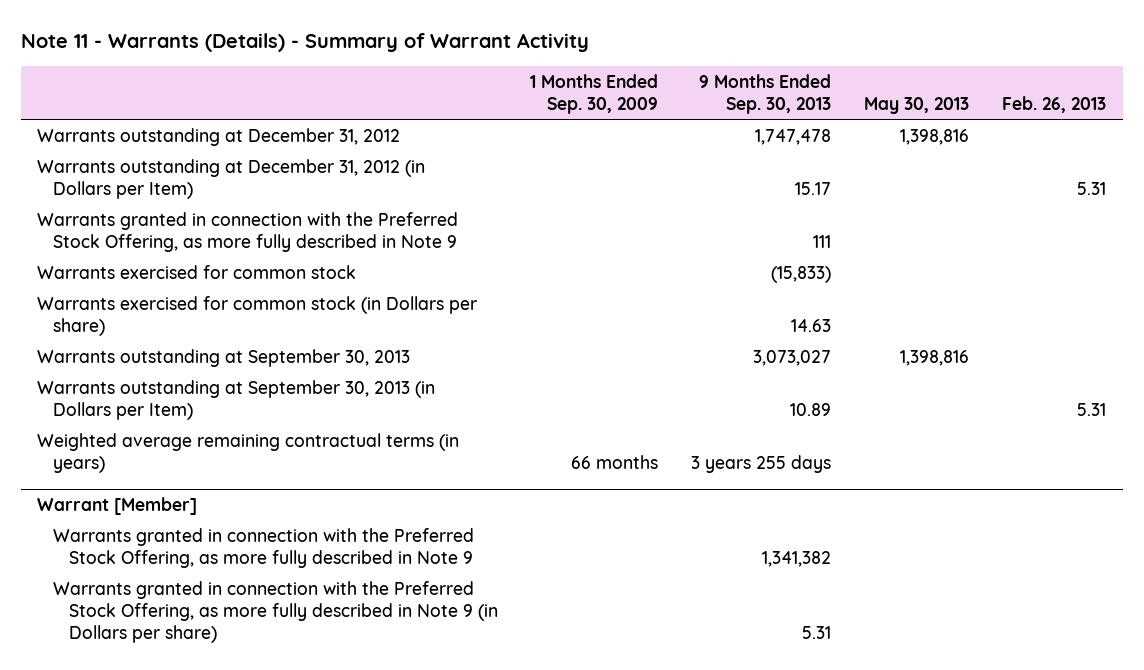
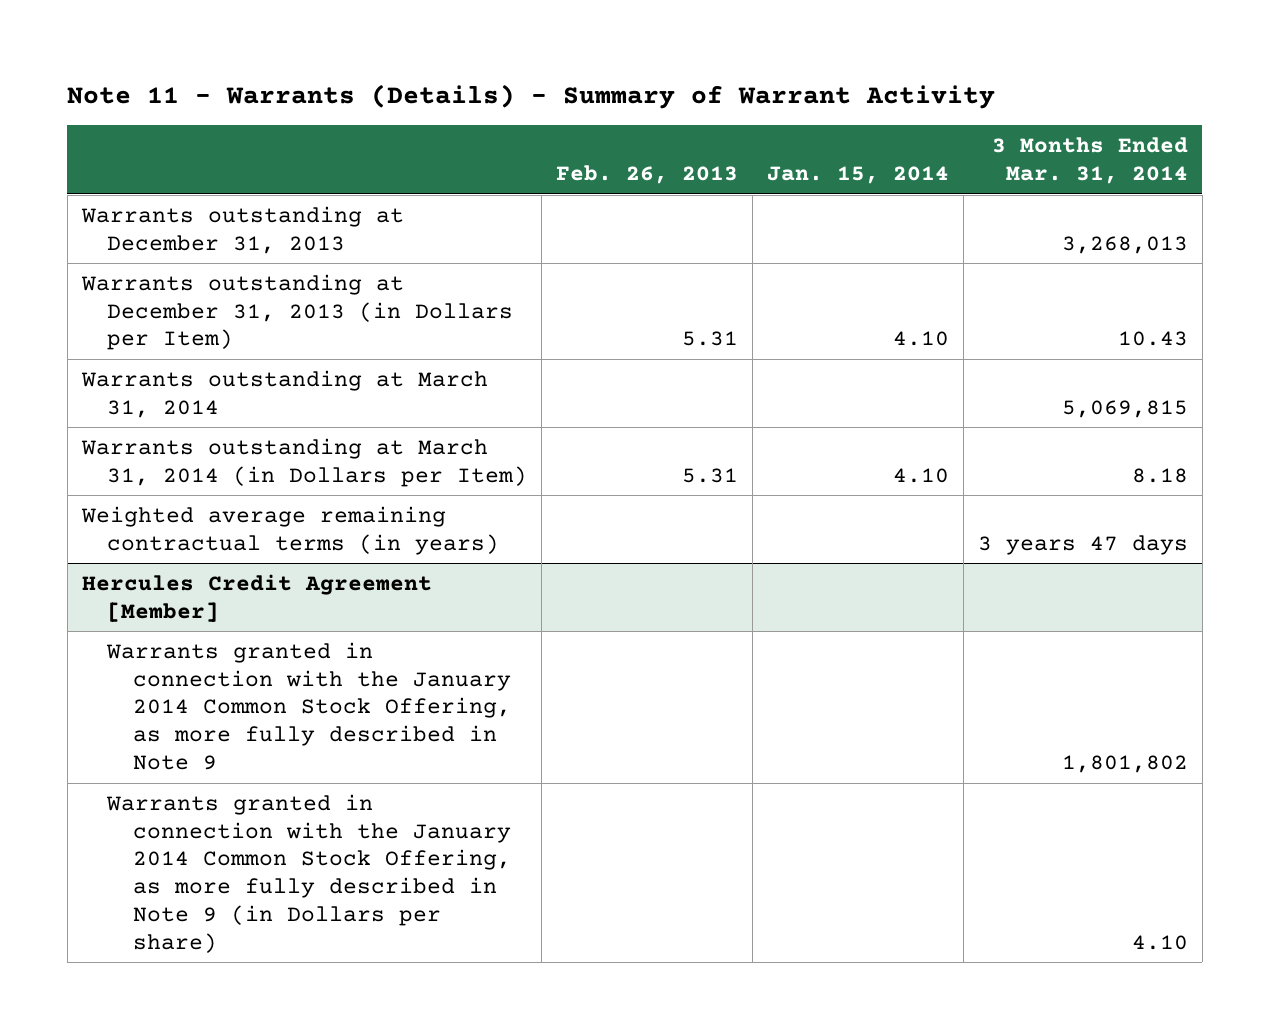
[530,73,659,114] 1 Months Ended Sep. 30, 2009 -> none
[699,73,832,114] 9 Months Ended Sep. 30, 2013 -> none
[864,96,970,114] May 30, 2013 -> none
none -> [766,166,949,185] Jan. 15, 2014
none -> [991,137,1188,185] 3 Months Ended Mar. 31, 2014
[37,211,459,252] Warrants granted in connection with the Preferred Stock Offering, as more fully described in Note 9 -> none
[37,264,357,279] Warrants exercised for common stock -> none
[37,295,478,336] Warrants exercised for common stock (in Dollars per share) -> none
[37,127,401,146] Warrants outstanding at December 31, 2012 -> [80,206,404,254] Warrants outstanding at December 31, 2013
[37,158,426,199] Warrants outstanding at December 31, 2012 (in Dollars per Item) -> [80,274,514,351] Warrants outstanding at December 31, 2013 (in Dollars per Item)
[37,348,411,367] Warrants outstanding at September 30, 2013 -> [80,370,488,418] Warrants outstanding at March 31, 2014
[37,379,436,420] Warrants outstanding at September 30, 2013 (in Dollars per Item) -> [80,438,528,487] Warrants outstanding at March 31, 2014 (in Dollars per Item)
[37,496,198,515] Warrant [Member] -> none
[53,527,475,568] Warrants granted in connection with the Preferred Stock Offering, as more fully described in Note 9 -> none
[53,580,498,644] Warrants granted in connection with the Preferred Stock Offering, as more fully described in Note 9 (in Dollars per share) -> none
none -> [81,574,432,622] Hercules Credit Agreement [Member]
none -> [106,642,511,770] Warrants granted in connection with the January 2014 Common Stock Offering, as more fully described in Note 9
none -> [106,794,511,953] Warrants granted in connection with the January 2014 Common Stock Offering, as more fully described in Note 9 (in Dollars per share)

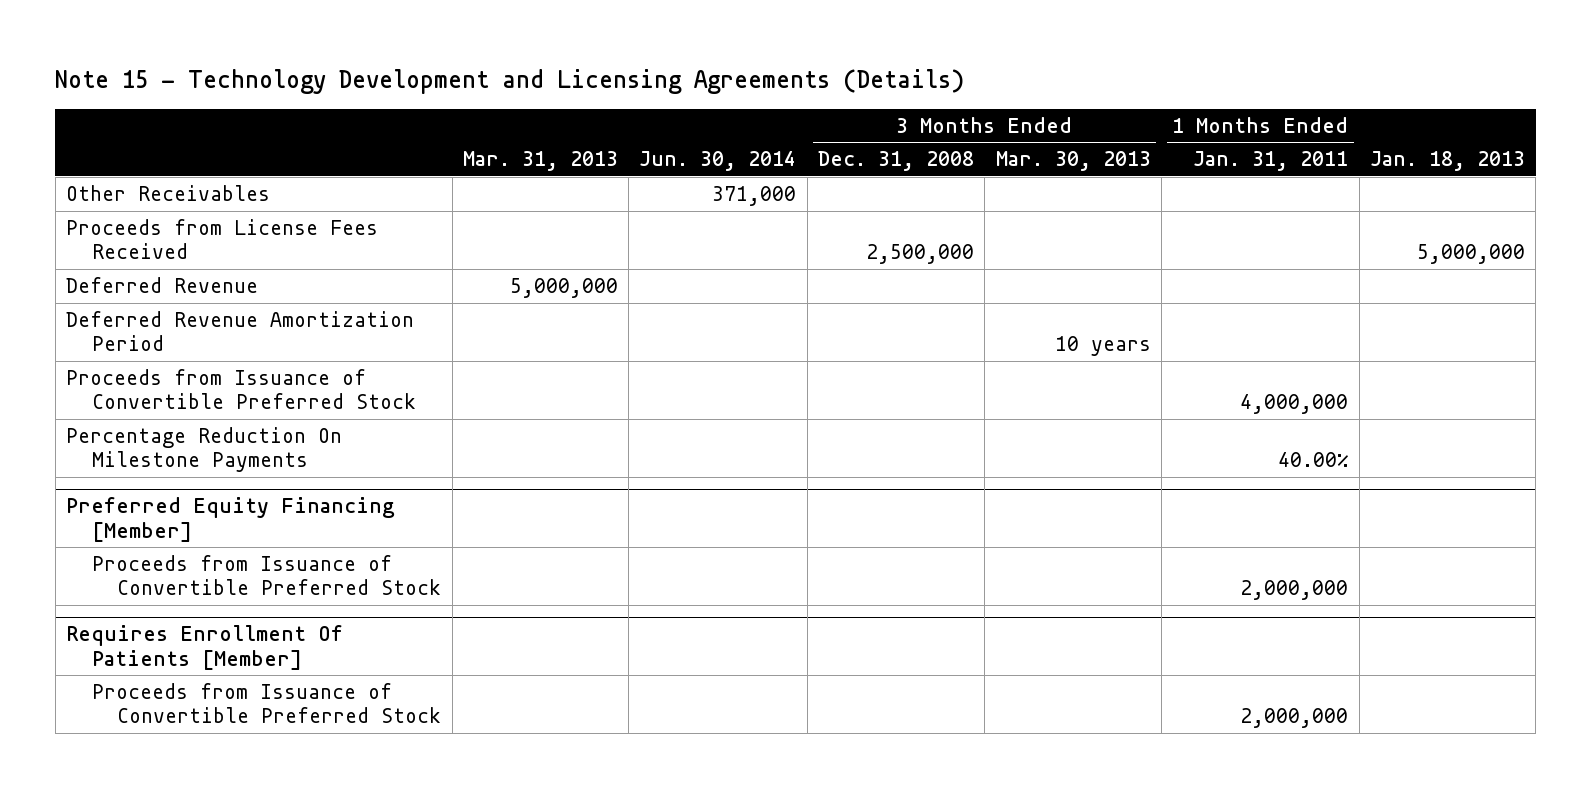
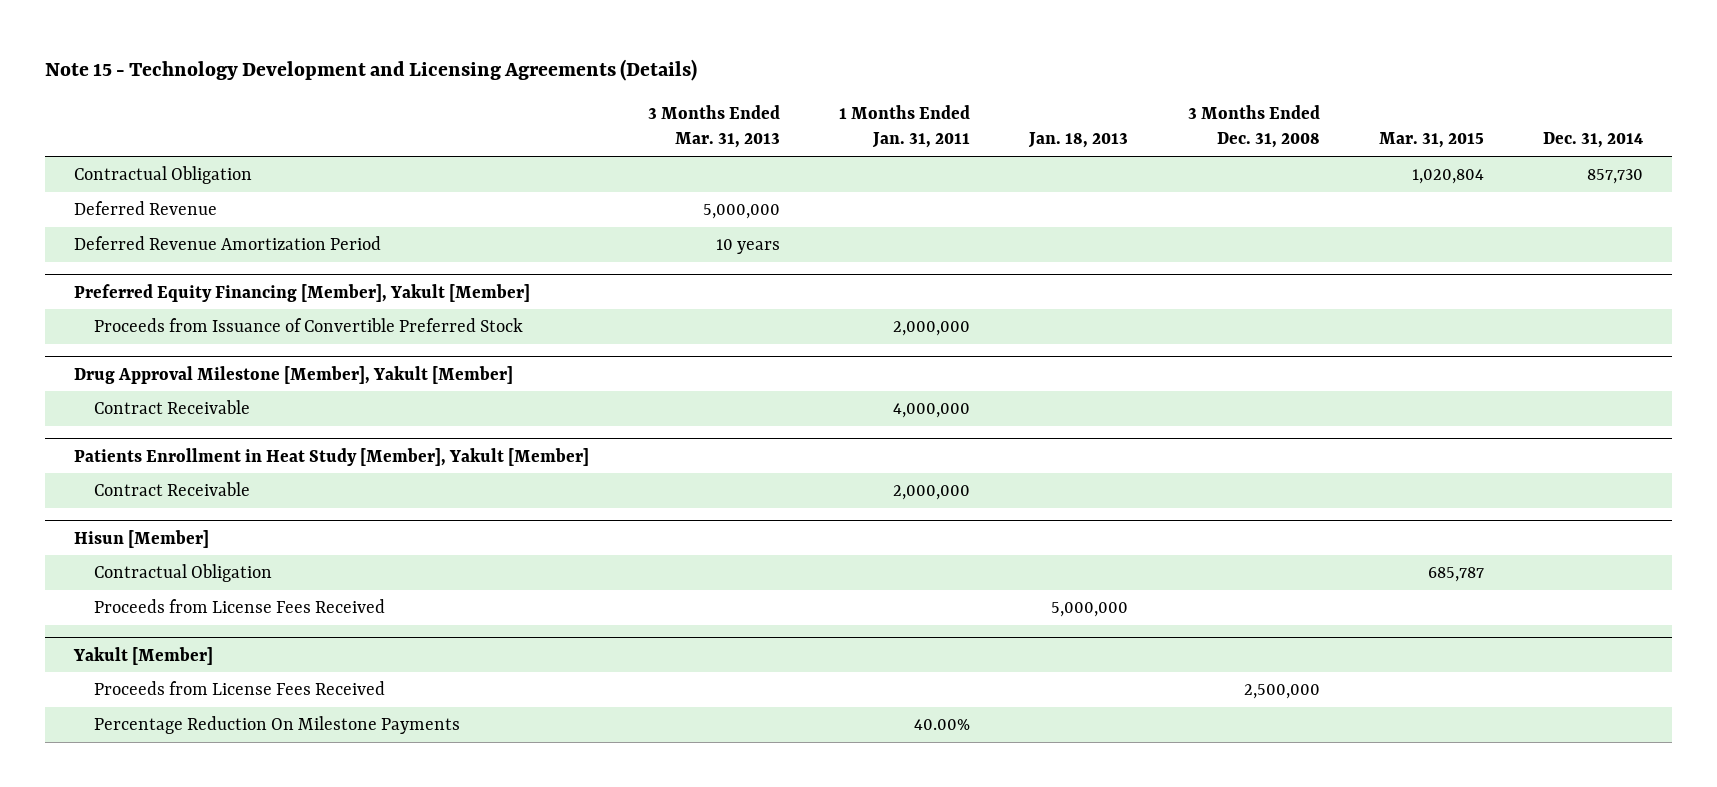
[462,151,618,172] Mar. 31, 2013 -> none
[639,151,797,172] Jun. 30, 2014 -> none
[995,151,1151,172] Mar. 30, 2013 -> none
none -> [648,105,781,149] 3 Months Ended Mar. 31, 2013
none -> [1378,132,1484,149] Mar. 31, 2015
none -> [1542,132,1643,149] Dec. 31, 2014
[65,185,270,202] Other Receivables -> none
[65,219,378,260] Proceeds from License Fees Received -> none
none -> [74,166,253,185] Contractual Obligation
[65,369,416,410] Proceeds from Issuance of Convertible Preferred Stock -> none
[65,427,342,473] Percentage Reduction On Milestone Payments -> none
[65,497,395,542] Preferred Equity Financing [Member] -> [74,283,531,302] Preferred Equity Financing [Member], Yakult [Member]
[65,625,343,670] Requires Enrollment Of Patients [Member] -> none
[91,683,442,724] Proceeds from Issuance of Convertible Preferred Stock -> none
none -> [74,365,514,384] Drug Approval Milestone [Member], Yakult [Member]
none -> [94,400,251,415] Contract Receivable
none -> [74,447,590,466] Patients Enrollment in Heat Study [Member], Yakult [Member]
none -> [94,482,251,497] Contract Receivable
none -> [74,529,210,548] Hisun [Member]
none -> [94,564,273,583] Contractual Obligation
none -> [94,599,386,614] Proceeds from License Fees Received
none -> [73,646,214,665] Yakult [Member]
none -> [94,681,386,696] Proceeds from License Fees Received
none -> [94,716,461,735] Percentage Reduction On Milestone Payments

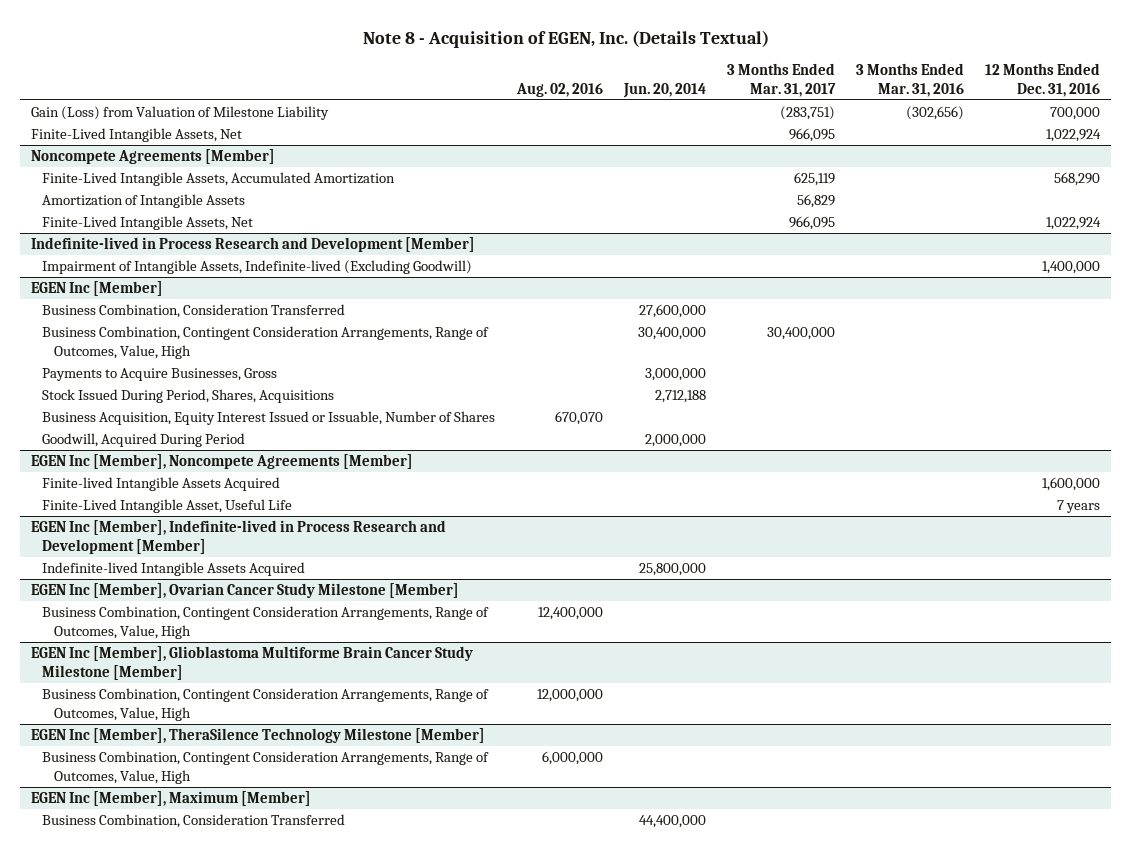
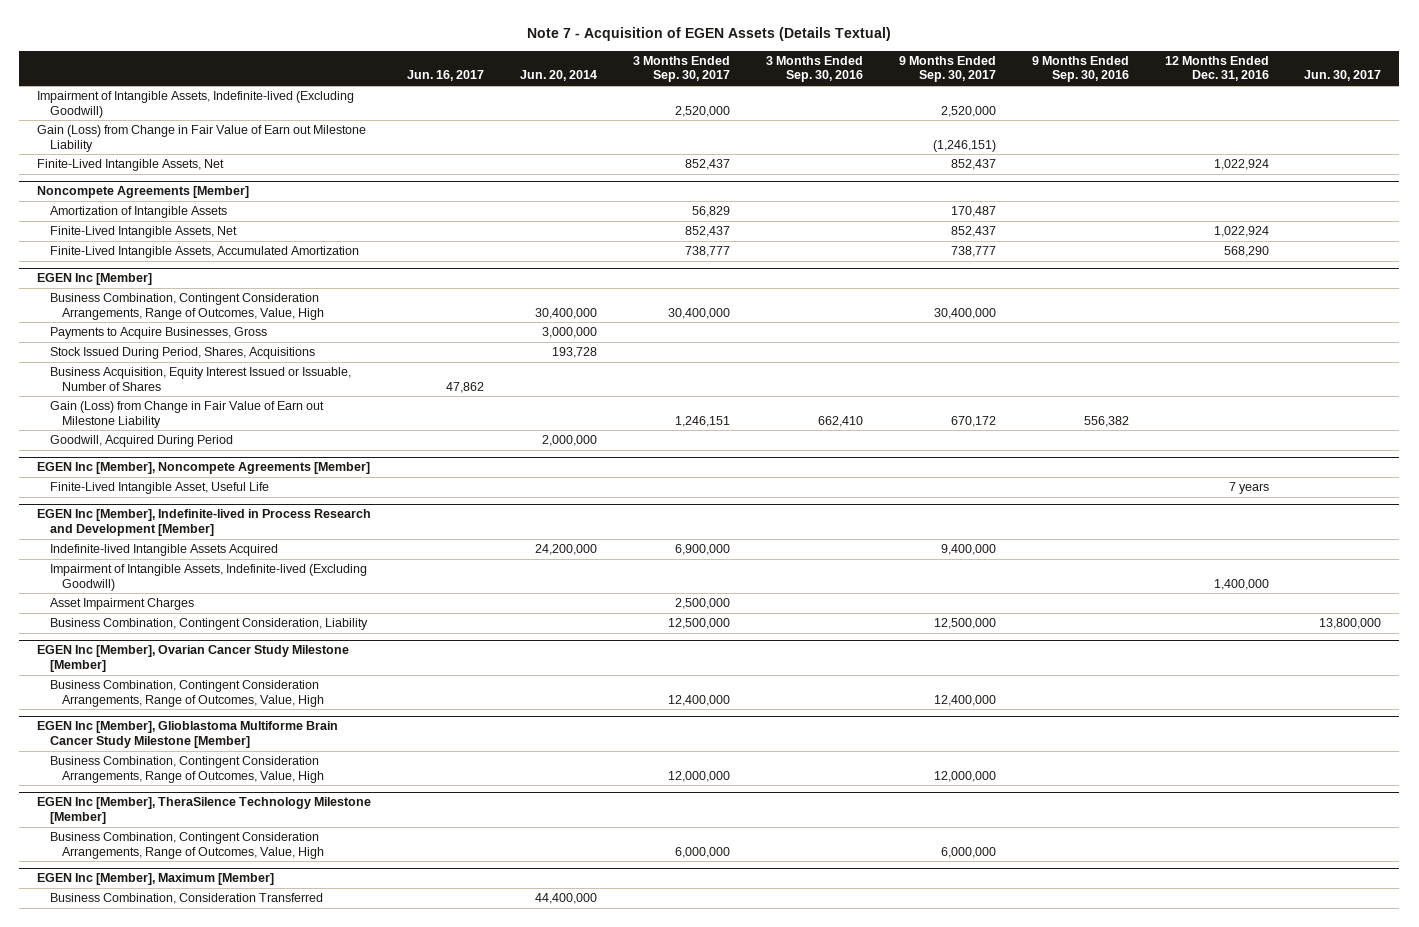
[362,29,769,48] Note 8 - Acquisition of EGEN, Inc. (Details Textual) -> [527,27,892,42] Note 7 - Acquisition of EGEN Assets (Details Textual)
[515,82,603,97] Aug. 02, 2016 -> none
[726,63,836,97] 3 Months Ended Mar. 31, 2017 -> none
[856,63,965,97] 3 Months Ended Mar. 31, 2016 -> none
none -> [407,70,485,82] Jun. 16, 2017
none -> [632,55,730,83] 3 Months Ended Sep. 30, 2017
none -> [765,55,863,83] 3 Months Ended Sep. 30, 2016
none -> [898,55,996,83] 9 Months Ended Sep. 30, 2017
none -> [1031,55,1129,83] 9 Months Ended Sep. 30, 2016
none -> [1304,70,1382,82] Jun. 30, 2017
[30,106,329,121] Gain (Loss) from Valuation of Milestone Liability -> none
none -> [37,91,355,118] Impairment of Intangible Assets, Indefinite-lived (Excluding Goodwill)
none -> [37,125,367,152] Gain (Loss) from Change in Fair Value of Earn out Milestone Liability
[30,237,475,253] Indefinite-lived in Process Research and Development [Member] -> none
[42,260,473,275] Impairment of Intangible Assets, Indefinite-lived (Excluding Goodwill) -> none
[42,172,396,187] Finite-Lived Intangible Assets, Accumulated Amortization -> [49,246,359,259] Finite-Lived Intangible Assets, Accumulated Amortization
[42,304,346,319] Business Combination, Consideration Transferred -> none
[654,390,706,404] 2,712,188 -> [552,347,598,359] 193,728
none -> [49,401,324,428] Gain (Loss) from Change in Fair Value of Earn out Milestone Liability
[42,477,281,492] Finite-lived Intangible Assets Acquired -> none
[638,563,706,577] 25,800,000 -> [535,544,598,556] 24,200,000
none -> [49,564,367,591] Impairment of Intangible Assets, Indefinite-lived (Excluding Goodwill)
none -> [49,598,194,611] Asset Impairment Charges
none -> [49,618,368,631] Business Combination, Contingent Consideration, Liability

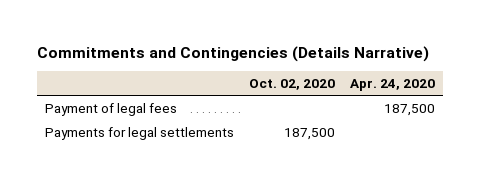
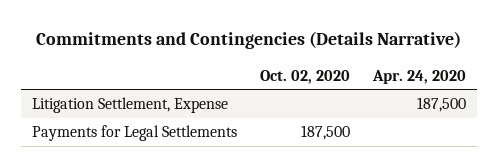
[44,102,177,116] Payment of legal fees -> [32,97,229,114] Litigation Settlement, Expense
[44,126,234,140] Payments for legal settlements -> [32,125,238,142] Payments for Legal Settlements

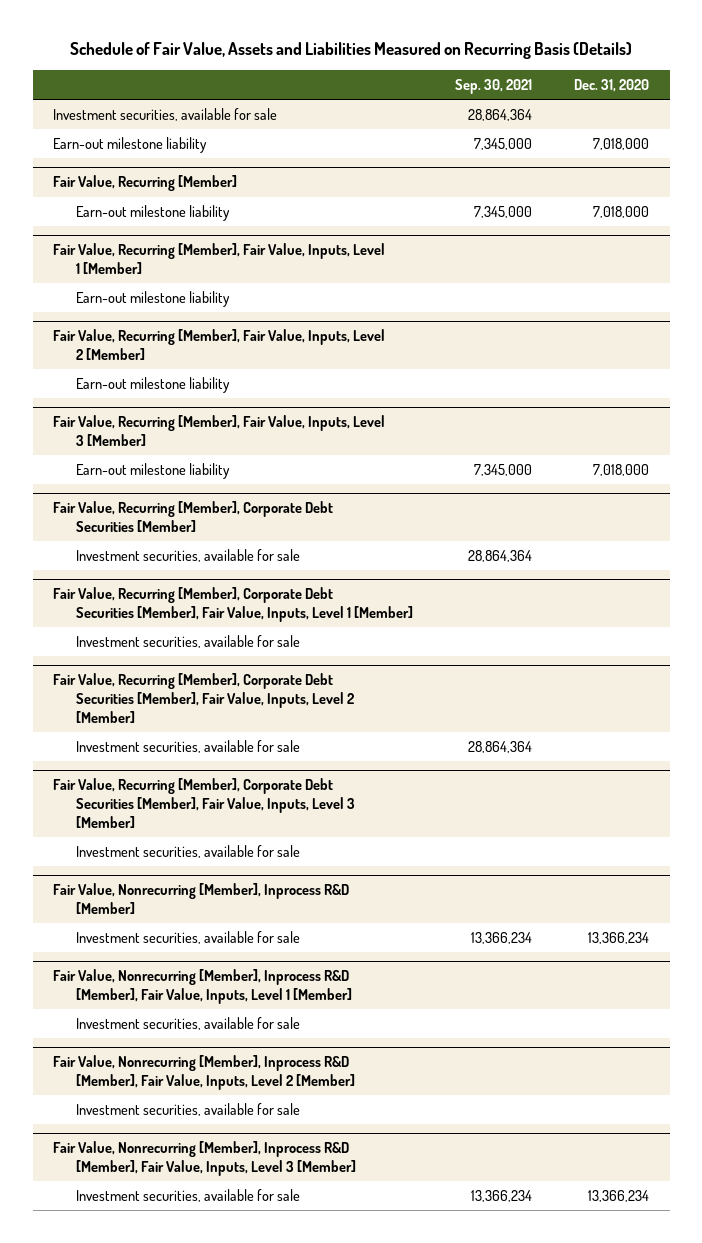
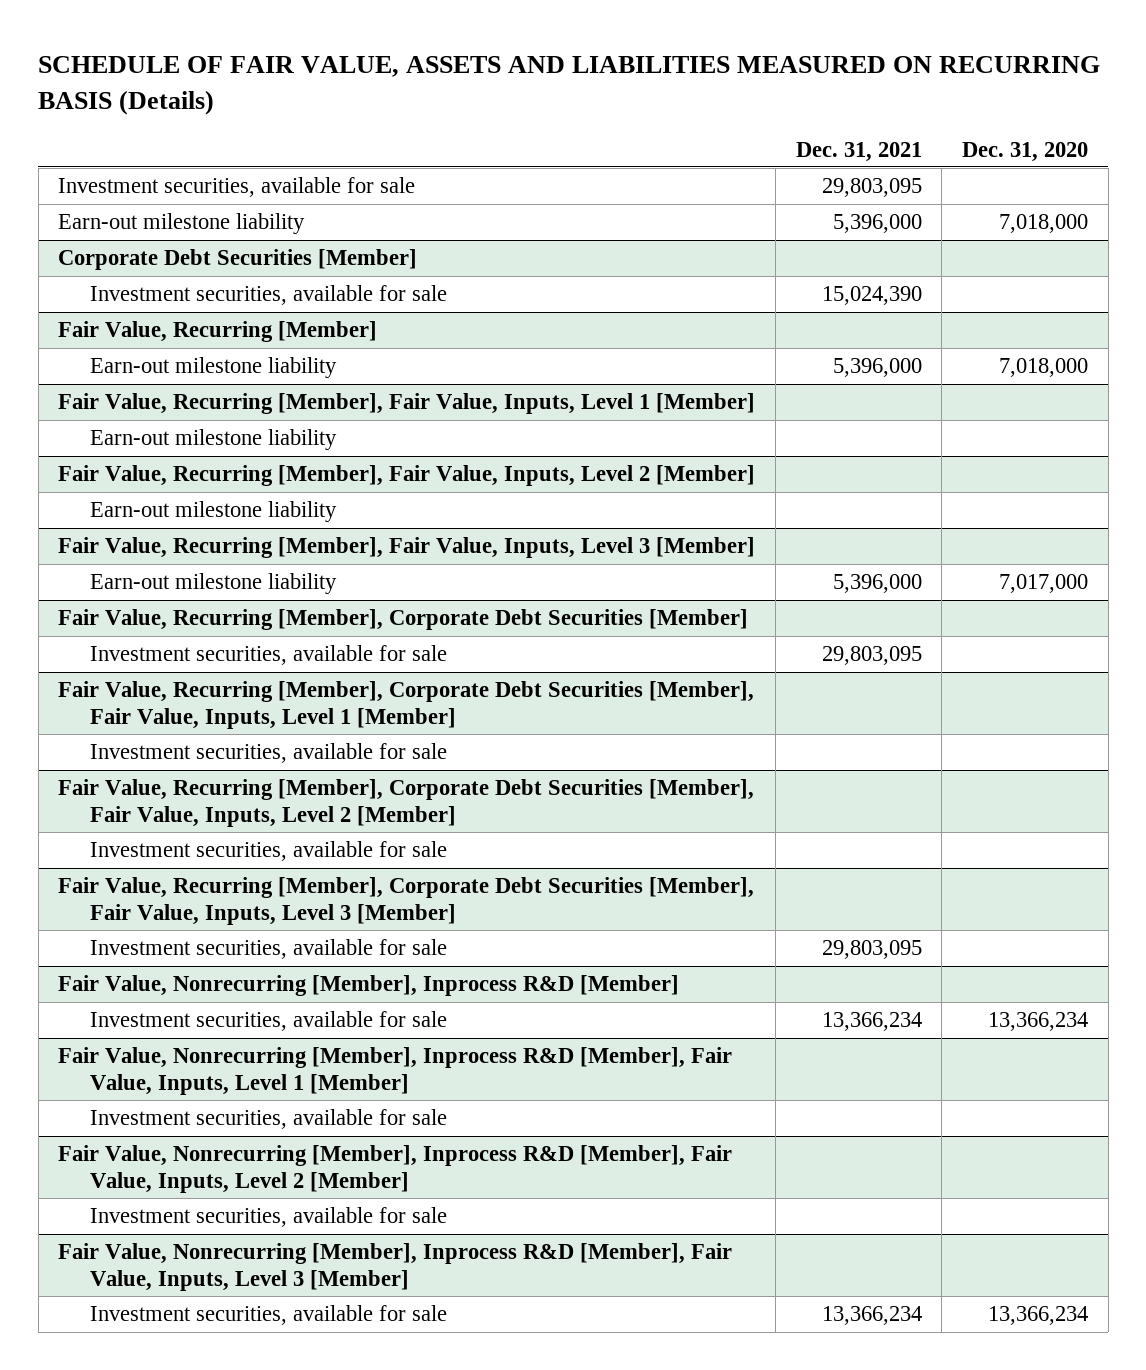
[70,42,633,60] Schedule of Fair Value, Assets and Liabilities Measured on Recurring Basis (Details) -> [38,56,1101,115] SCHEDULE OF FAIR VALUE, ASSETS AND LIABILITIES MEASURED ON RECURRING BASIS (Details)
[454,78,532,94] Sep. 30, 2021 -> none
none -> [795,141,922,162] Dec. 31, 2021
none -> [58,249,418,271] Corporate Debt Securities [Member]
none -> [90,285,448,306] Investment securities, available for sale
[592,463,649,476] 7,018,000 -> [999,574,1089,594] 7,017,000

